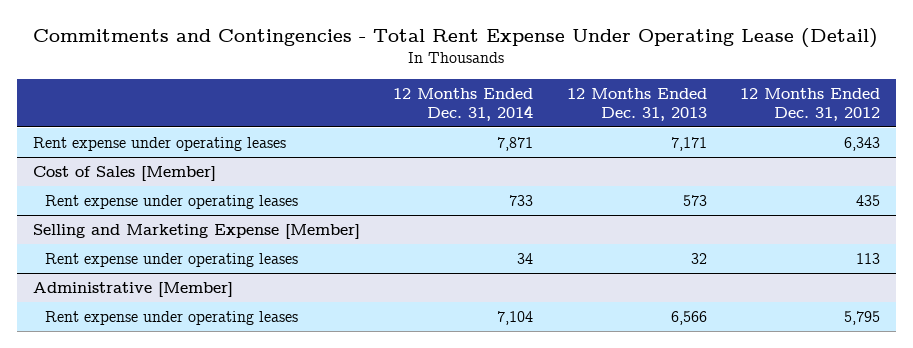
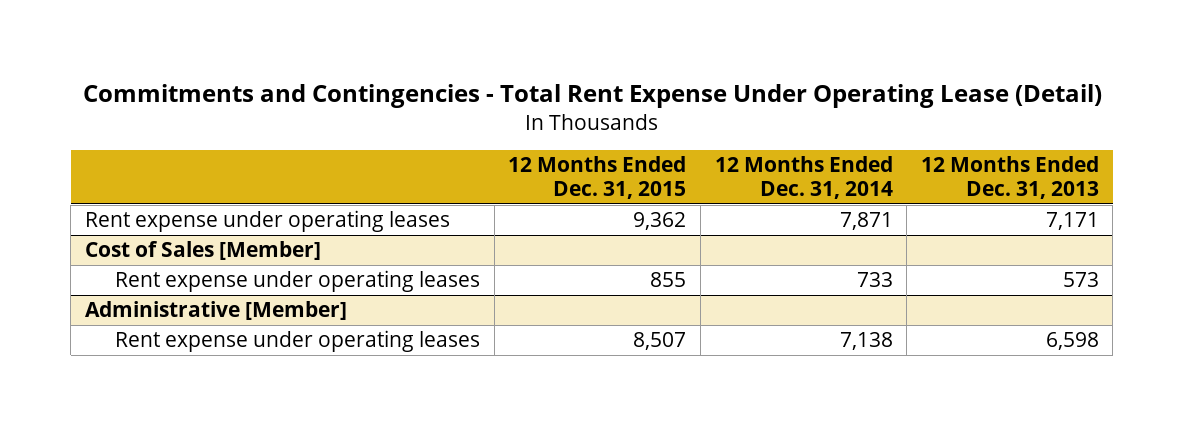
[739,88,880,121] 12 Months Ended Dec. 31, 2012 -> none
none -> [508,156,687,199] 12 Months Ended Dec. 31, 2015
[33,223,361,239] Selling and Marketing Expense [Member] -> none
[45,252,299,267] Rent expense under operating leases -> none
[497,310,534,325] 7,104 -> [839,332,893,351] 7,138
[670,310,707,325] 6,566 -> [1045,332,1099,351] 6,598

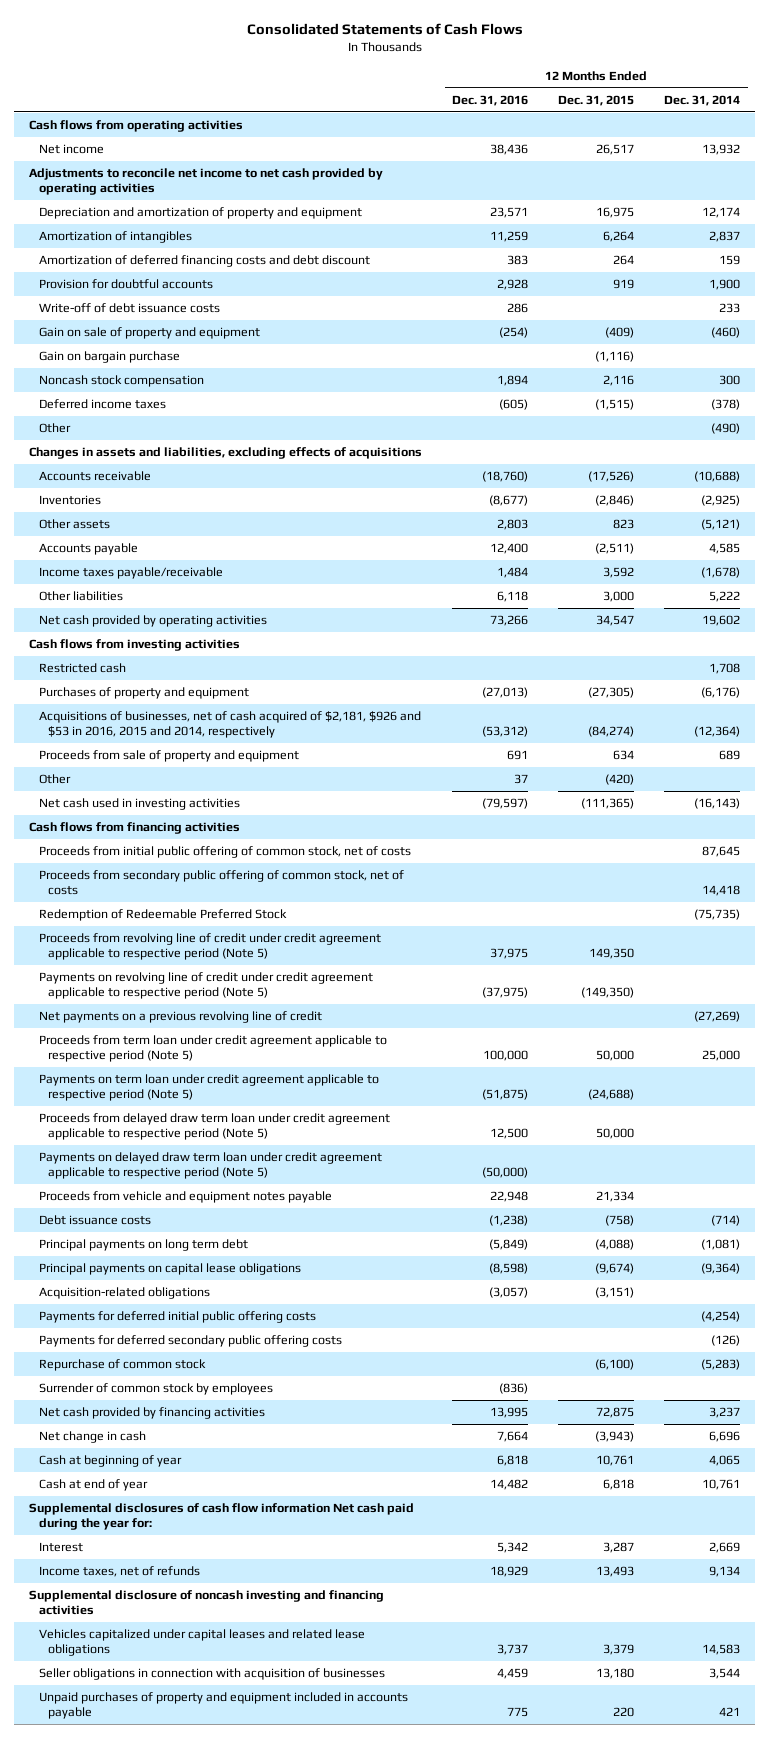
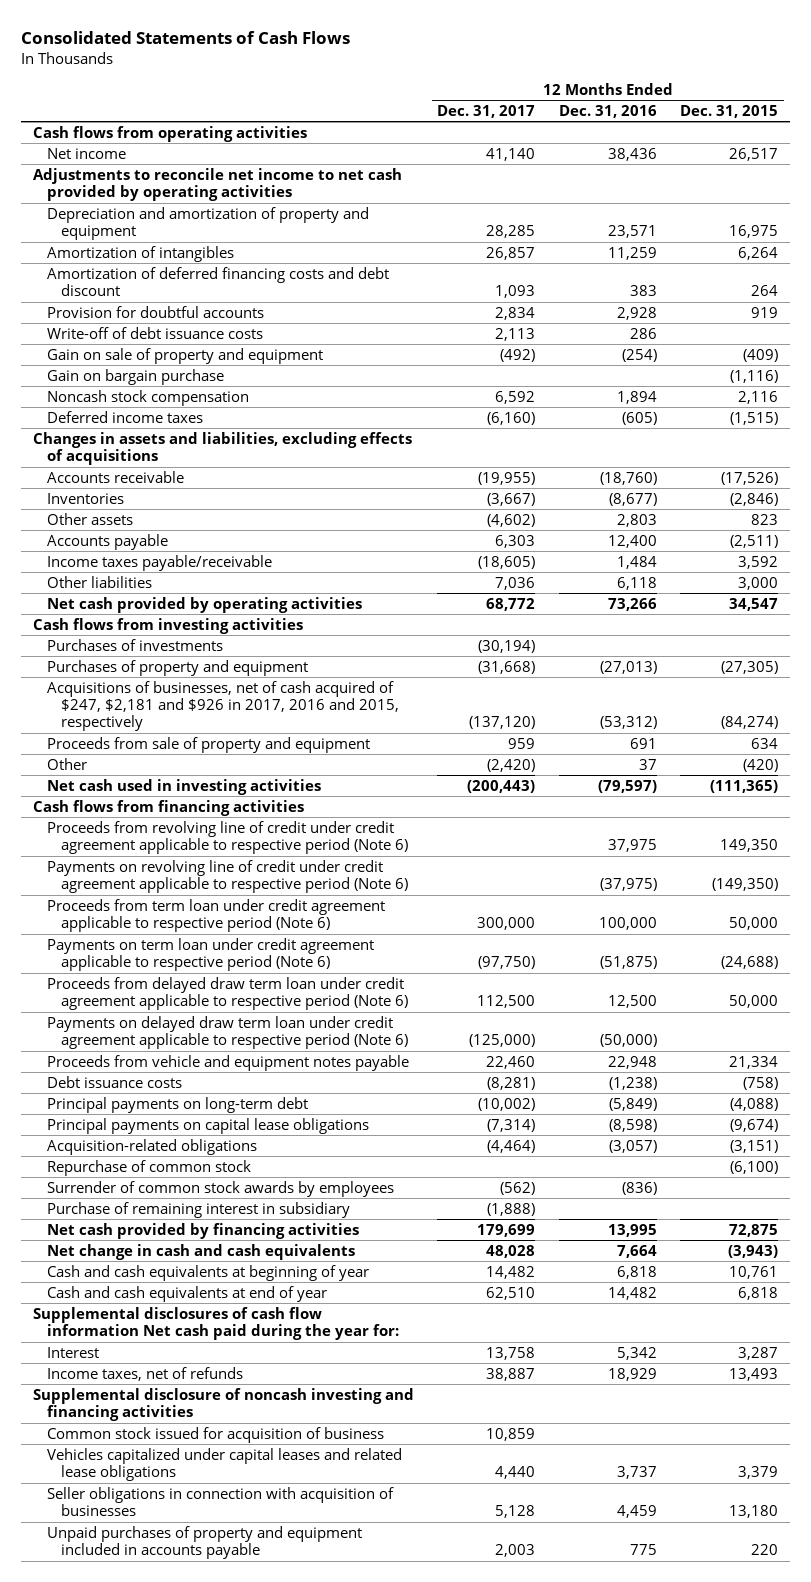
[664,94,741,106] Dec. 31, 2014 -> none
none -> [437,105,536,119] Dec. 31, 2017
[38,423,71,434] Other -> none
[38,663,126,674] Restricted cash -> none
none -> [47,638,224,651] Purchases of investments
[38,711,421,739] Acquisitions of businesses, net of cash acquired of $2,181, $926 and $53 in 2016, 2015 and 2014, respectively -> [47,680,399,732] Acquisitions of businesses, net of cash acquired of $247, $2,181 and $926 in 2017, 2016 and 2015, respectively
[38,846,411,859] Proceeds from initial public offering of common stock, net of costs -> none
[38,870,404,896] Proceeds from secondary public offering of common stock, net of costs -> none
[38,909,287,922] Redemption of Redeemable Preferred Stock -> none
[38,1011,322,1024] Net payments on a previous revolving line of credit -> none
[38,933,381,961] Proceeds from revolving line of credit under credit agreement applicable to respective period (Note 5) -> [47,820,408,855] Proceeds from revolving line of credit under credit agreement applicable to respective period (Note 6)
[38,972,373,1000] Payments on revolving line of credit under credit agreement applicable to respective period (Note 5) -> [47,859,408,894] Payments on revolving line of credit under credit agreement applicable to respective period (Note 6)
[38,1035,387,1063] Proceeds from term loan under credit agreement applicable to respective period (Note 5) -> [47,898,386,933] Proceeds from term loan under credit agreement applicable to respective period (Note 6)
[38,1074,379,1102] Payments on term loan under credit agreement applicable to respective period (Note 5) -> [47,937,375,972] Payments on term loan under credit agreement applicable to respective period (Note 6)
[38,1113,390,1141] Proceeds from delayed draw term loan under credit agreement applicable to respective period (Note 5) -> [47,976,408,1011] Proceeds from delayed draw term loan under credit agreement applicable to respective period (Note 6)
[38,1152,382,1180] Payments on delayed draw term loan under credit agreement applicable to respective period (Note 5) -> [47,1015,408,1050] Payments on delayed draw term loan under credit agreement applicable to respective period (Note 6)
[38,1239,248,1252] Principal payments on long term debt -> [47,1096,309,1113] Principal payments on long-term debt
[38,1311,316,1324] Payments for deferred initial public offering costs -> none
[38,1335,342,1348] Payments for deferred secondary public offering costs -> none
[38,1383,273,1396] Surrender of common stock by employees -> [47,1180,395,1197] Surrender of common stock awards by employees
none -> [47,1201,351,1218] Purchase of remaining interest in subsidiary
[38,1431,146,1444] Net change in cash -> [47,1243,356,1260] Net change in cash and cash equivalents
[38,1455,182,1468] Cash at beginning of year -> [47,1264,370,1281] Cash and cash equivalents at beginning of year
[38,1479,148,1492] Cash at end of year -> [47,1285,328,1302] Cash and cash equivalents at end of year
none -> [47,1426,385,1443] Common stock issued for acquisition of business

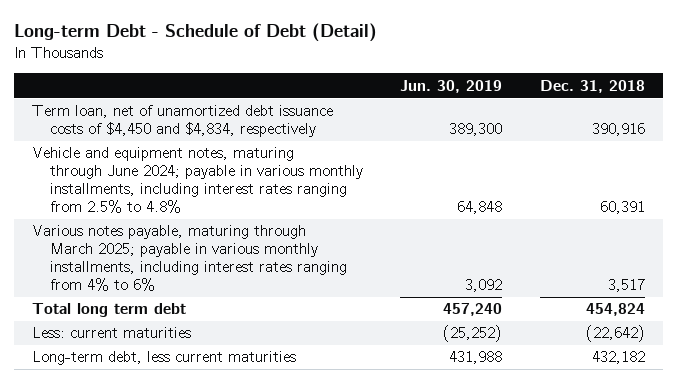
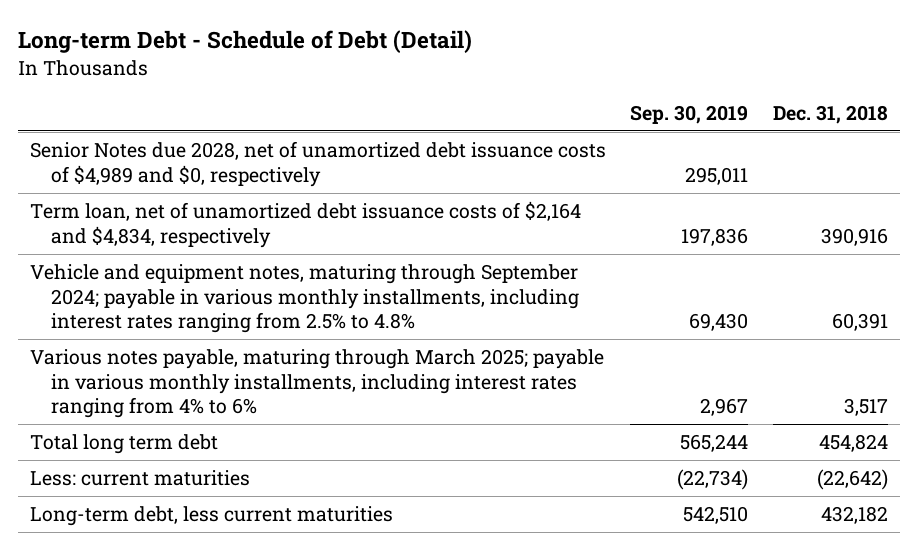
[400,79,503,93] Jun. 30, 2019 -> none
none -> [630,104,749,124] Sep. 30, 2019
none -> [29,141,606,187] Senior Notes due 2028, net of unamortized debt issuance costs of $4,989 and $0, respectively
[32,105,334,138] Term loan, net of unamortized debt issuance costs of $4,450 and $4,834, respectively -> [29,201,581,248] Term loan, net of unamortized debt issuance costs of $2,164 and $4,834, respectively
[32,147,364,214] Vehicle and equipment notes, maturing through June 2024; payable in various monthly installments, including interest rates ranging from 2.5% to 4.8% -> [29,264,579,334] Vehicle and equipment notes, maturing through September 2024; payable in various monthly installments, including interest rates ranging from 2.5% to 4.8%

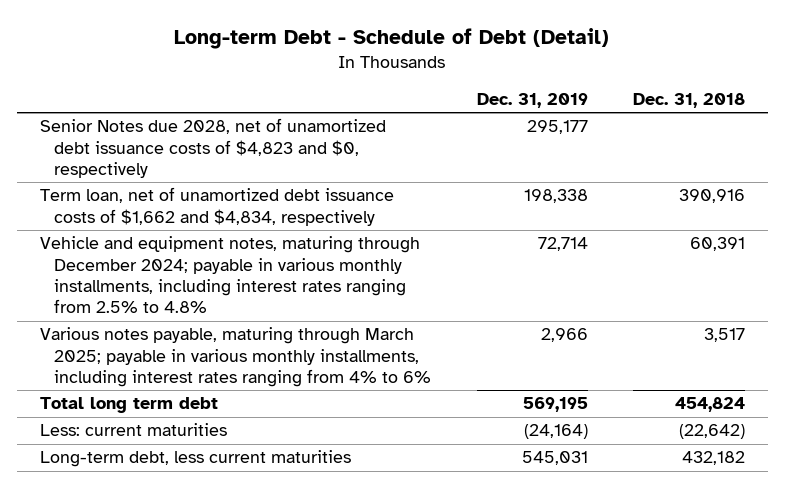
[630,104,749,124] Sep. 30, 2019 -> none
none -> [476,92,588,108] Dec. 31, 2019
[29,141,606,187] Senior Notes due 2028, net of unamortized debt issuance costs of $4,989 and $0, respectively -> [39,118,386,179] Senior Notes due 2028, net of unamortized debt issuance costs of $4,823 and $0, respectively
[29,201,581,248] Term loan, net of unamortized debt issuance costs of $2,164 and $4,834, respectively -> [39,187,394,226] Term loan, net of unamortized debt issuance costs of $1,662 and $4,834, respectively
[29,264,579,334] Vehicle and equipment notes, maturing through September 2024; payable in various monthly installments, including interest rates ranging from 2.5% to 4.8% -> [39,236,420,314] Vehicle and equipment notes, maturing through December 2024; payable in various monthly installments, including interest rates ranging from 2.5% to 4.8%

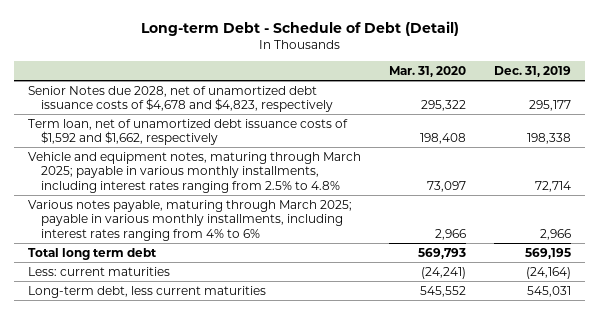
[633,92,746,108] Dec. 31, 2018 -> none
none -> [389,65,467,77] Mar. 31, 2020
[39,118,386,179] Senior Notes due 2028, net of unamortized debt issuance costs of $4,823 and $0, respectively -> [28,85,333,113] Senior Notes due 2028, net of unamortized debt issuance costs of $4,678 and $4,823, respectively
[39,187,394,226] Term loan, net of unamortized debt issuance costs of $1,662 and $4,834, respectively -> [28,118,349,146] Term loan, net of unamortized debt issuance costs of $1,592 and $1,662, respectively
[39,236,420,314] Vehicle and equipment notes, maturing through December 2024; payable in various monthly installments, including interest rates ranging from 2.5% to 4.8% -> [28,151,362,193] Vehicle and equipment notes, maturing through March 2025; payable in various monthly installments, including interest rates ranging from 2.5% to 4.8%

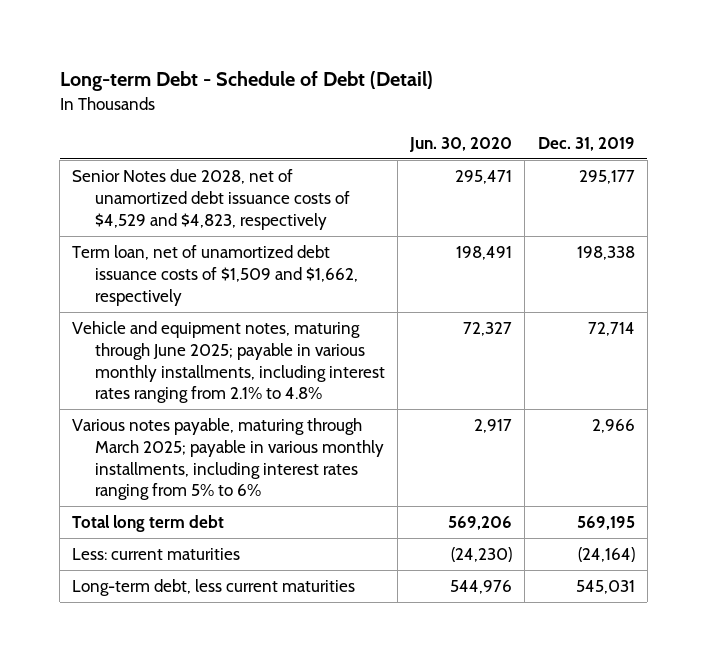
[389,65,467,77] Mar. 31, 2020 -> none
none -> [409,136,513,152] Jun. 30, 2020
[28,85,333,113] Senior Notes due 2028, net of unamortized debt issuance costs of $4,678 and $4,823, respectively -> [72,169,350,230] Senior Notes due 2028, net of unamortized debt issuance costs of $4,529 and $4,823, respectively
[28,118,349,146] Term loan, net of unamortized debt issuance costs of $1,592 and $1,662, respectively -> [72,245,358,306] Term loan, net of unamortized debt issuance costs of $1,509 and $1,662, respectively
[28,151,362,193] Vehicle and equipment notes, maturing through March 2025; payable in various monthly installments, including interest rates ranging from 2.5% to 4.8% -> [72,321,385,404] Vehicle and equipment notes, maturing through June 2025; payable in various monthly installments, including interest rates ranging from 2.1% to 4.8%
[28,199,353,241] Various notes payable, maturing through March 2025; payable in various monthly installments, including interest rates ranging from 4% to 6% -> [72,418,384,501] Various notes payable, maturing through March 2025; payable in various monthly installments, including interest rates ranging from 5% to 6%

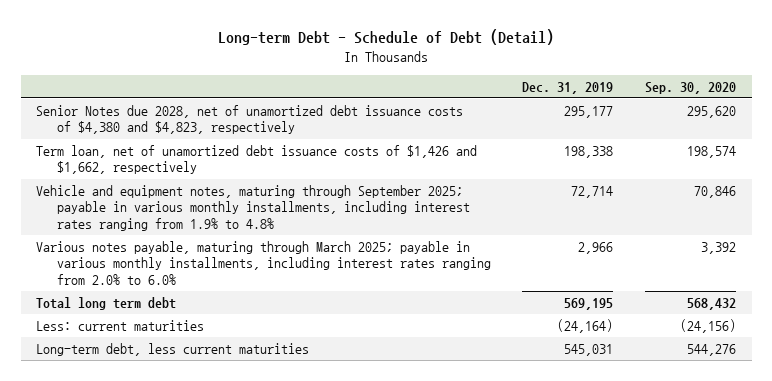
[409,136,513,152] Jun. 30, 2020 -> none
none -> [644,81,736,94] Sep. 30, 2020
[72,169,350,230] Senior Notes due 2028, net of unamortized debt issuance costs of $4,529 and $4,823, respectively -> [36,105,464,135] Senior Notes due 2028, net of unamortized debt issuance costs of $4,380 and $4,823, respectively
[72,245,358,306] Term loan, net of unamortized debt issuance costs of $1,509 and $1,662, respectively -> [36,145,478,175] Term loan, net of unamortized debt issuance costs of $1,426 and $1,662, respectively
[72,321,385,404] Vehicle and equipment notes, maturing through June 2025; payable in various monthly installments, including interest rates ranging from 2.1% to 4.8% -> [36,185,470,231] Vehicle and equipment notes, maturing through September 2025; payable in various monthly installments, including interest rates ranging from 1.9% to 4.8%
[72,418,384,501] Various notes payable, maturing through March 2025; payable in various monthly installments, including interest rates ranging from 5% to 6% -> [36,241,491,285] Various notes payable, maturing through March 2025; payable in various monthly installments, including interest rates ranging from 2.0% to 6.0%

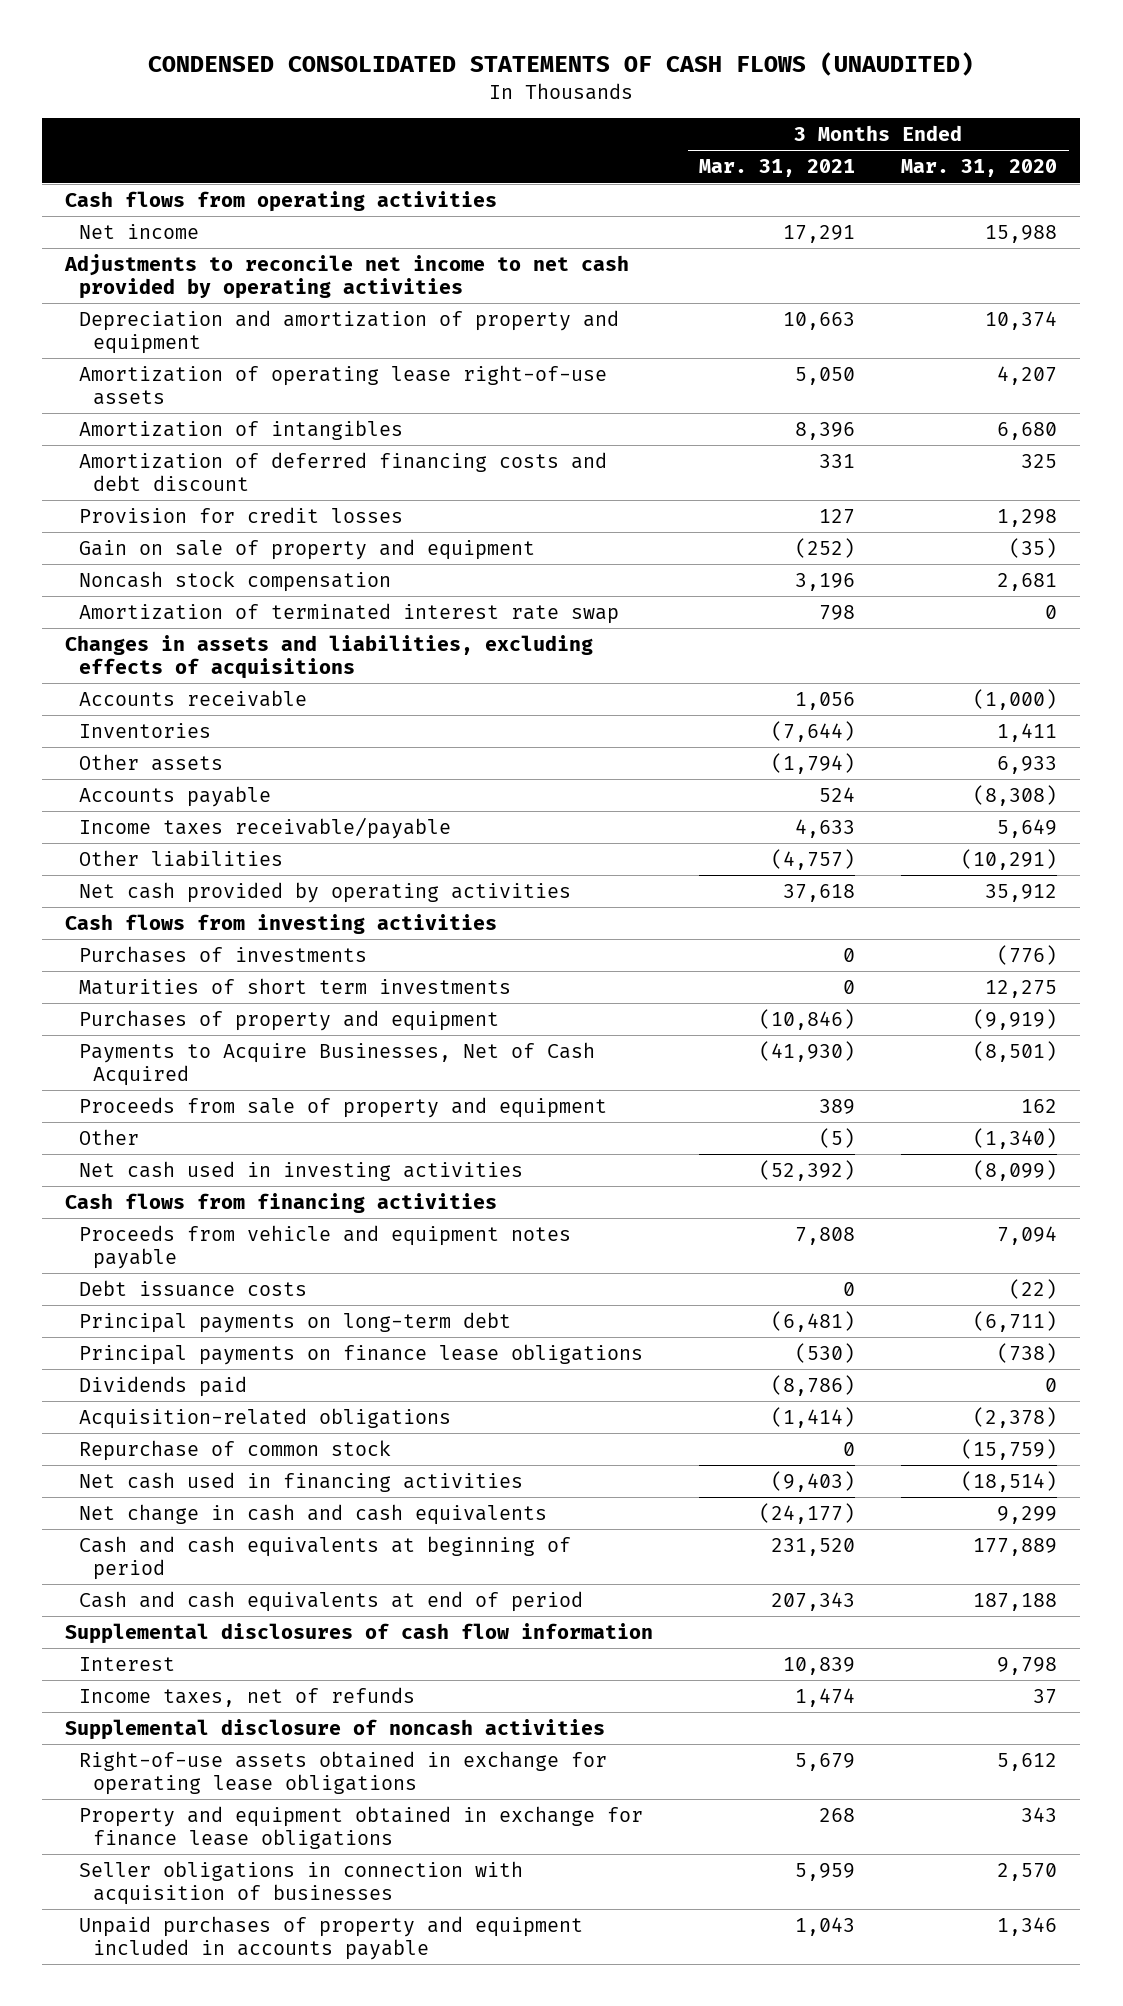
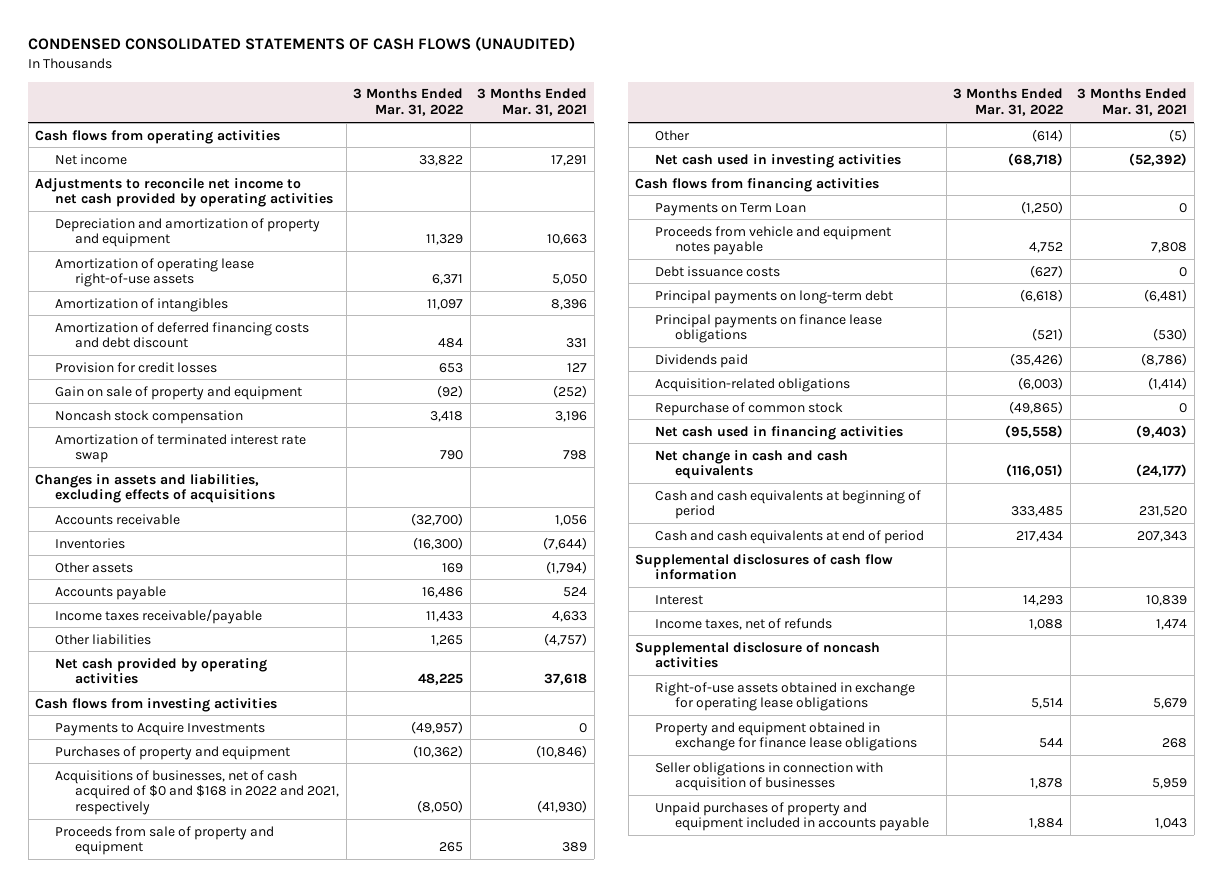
[901,159,1058,178] Mar. 31, 2020 -> none
none -> [353,88,464,117] 3 Months Ended Mar. 31, 2022
[79,977,512,995] Maturities of short term investments -> none
[79,945,368,963] Purchases of investments -> [55,721,266,736] Payments to Acquire Investments
[79,1041,596,1086] Payments to Acquire Businesses, Net of Cash Acquired -> [55,769,340,816] Acquisitions of businesses, net of cash acquired of $0 and $168 in 2022 and 2021, respectively
none -> [655,202,807,216] Payments on Term Loan

